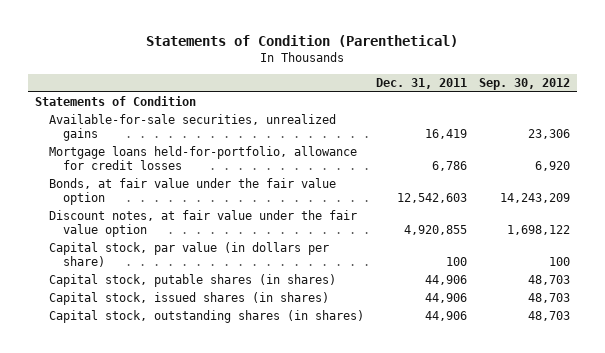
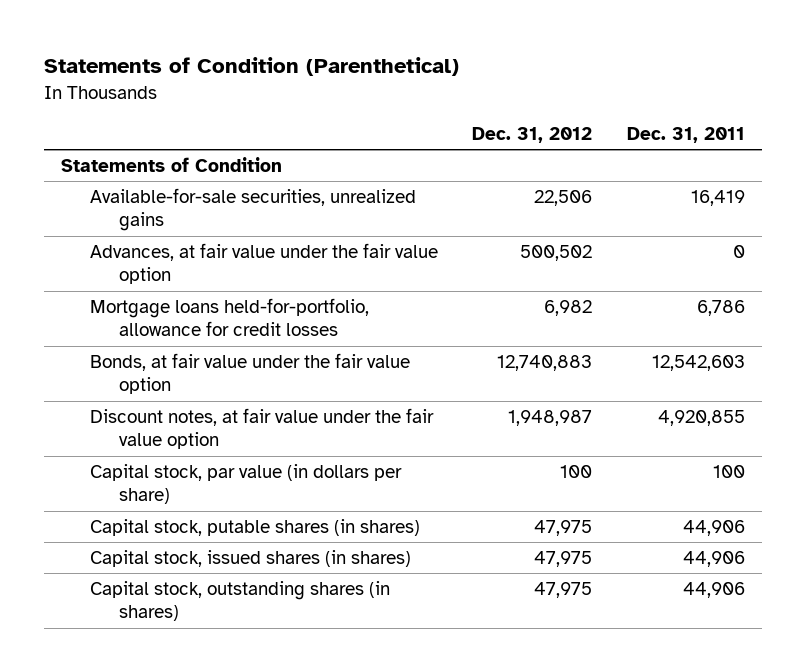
[479,78,571,91] Sep. 30, 2012 -> none
none -> [472,126,593,143] Dec. 31, 2012
none -> [89,243,438,285] Advances, at fair value under the fair value option

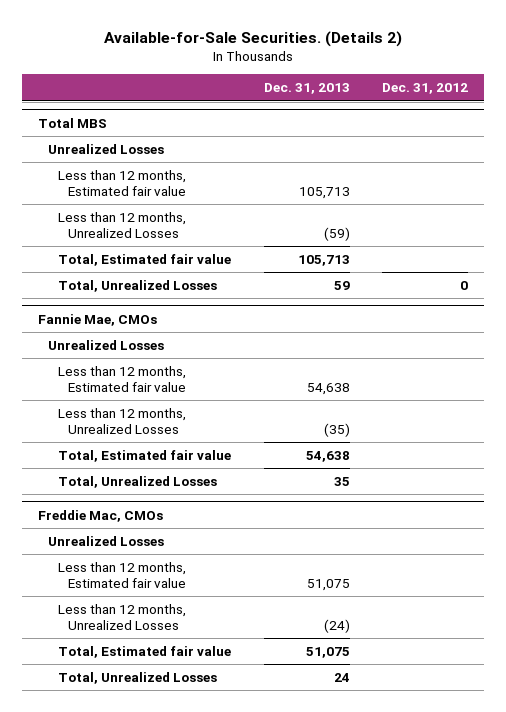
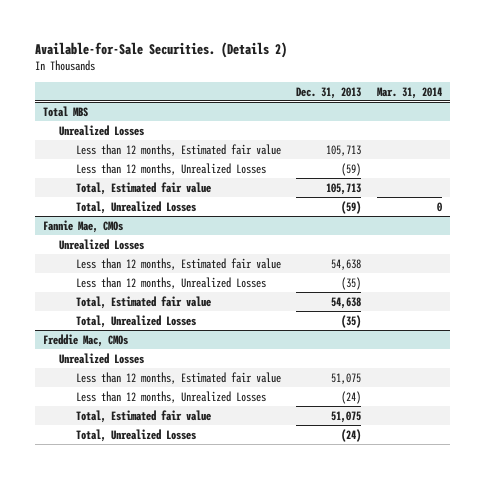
[382,83,469,95] Dec. 31, 2012 -> none
none -> [377,86,443,99] Mar. 31, 2014
[333,280,350,290] 59 -> [341,200,362,214] (59)
[333,476,350,486] 35 -> [341,314,362,328] (35)
[333,672,350,682] 24 -> [341,428,362,442] (24)

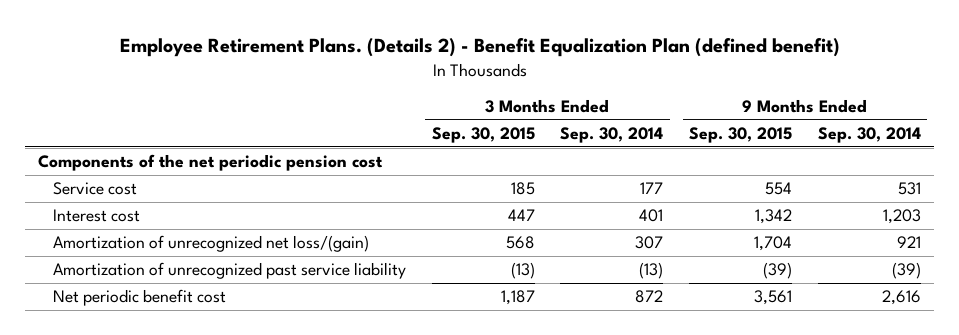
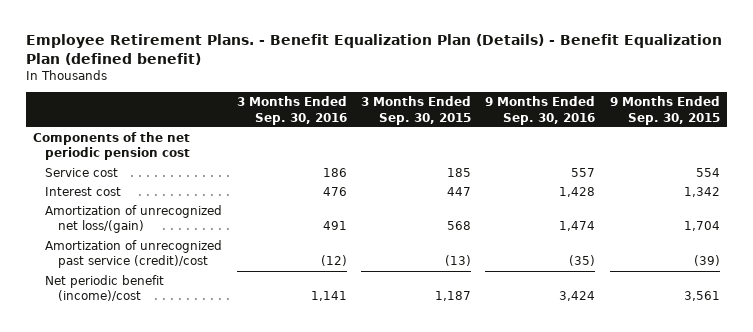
[119,38,840,58] Employee Retirement Plans. (Details 2) - Benefit Equalization Plan (defined benefit) -> [25,33,722,65] Employee Retirement Plans. - Benefit Equalization Plan (Details) - Benefit Equalization Plan (defined benefit)
[560,126,664,143] Sep. 30, 2014 -> none
[817,126,921,143] Sep. 30, 2014 -> none
none -> [236,96,347,125] 3 Months Ended Sep. 30, 2016
none -> [485,96,596,125] 9 Months Ended Sep. 30, 2016
[52,262,406,280] Amortization of unrecognized past service liability -> [45,240,223,269] Amortization of unrecognized past service (credit)/cost
[52,289,226,307] Net periodic benefit cost -> [45,275,165,302] Net periodic benefit (income)/cost

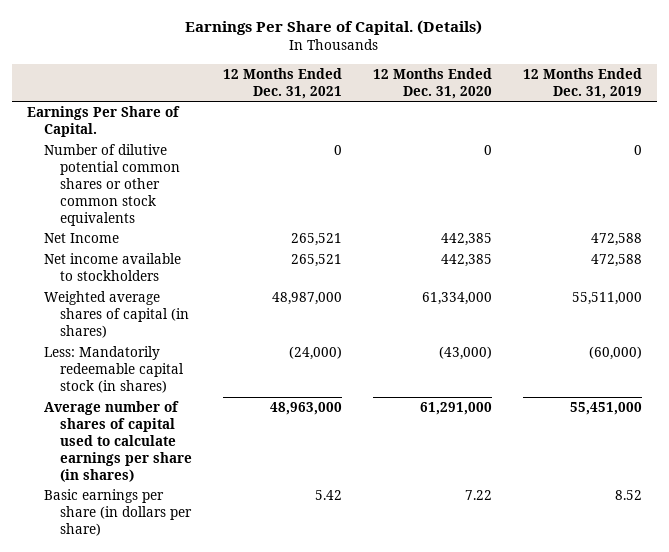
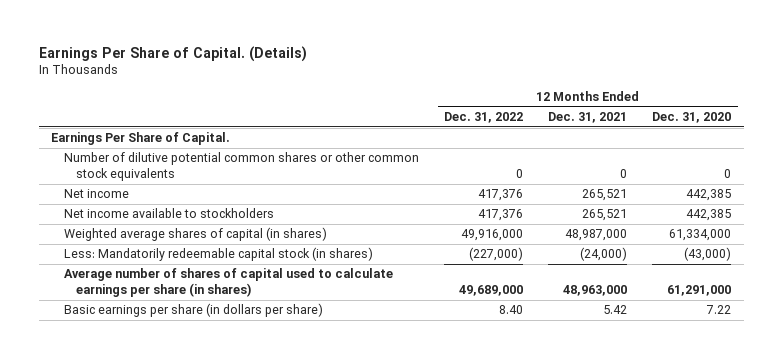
[522,67,642,99] 12 Months Ended Dec. 31, 2019 -> none
none -> [443,112,523,124] Dec. 31, 2022
[43,233,119,244] Net Income -> [63,189,129,199] Net income

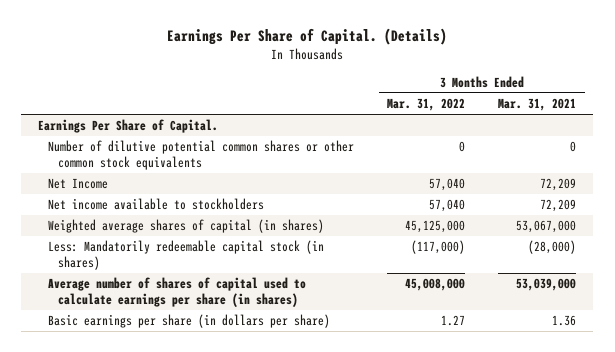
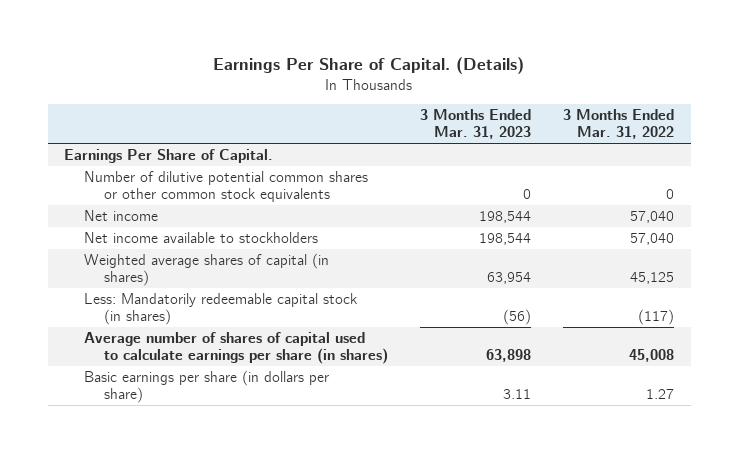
[498,98,577,112] Mar. 31, 2021 -> none
none -> [420,109,532,140] 3 Months Ended Mar. 31, 2023
[47,178,108,190] Net Income -> [83,210,158,222] Net income
[405,220,466,234] 45,125,000 -> [630,271,675,284] 45,125
[411,240,466,255] (117,000) -> [638,308,675,325] (117)
[405,278,466,292] 45,008,000 -> [629,348,675,362] 45,008

